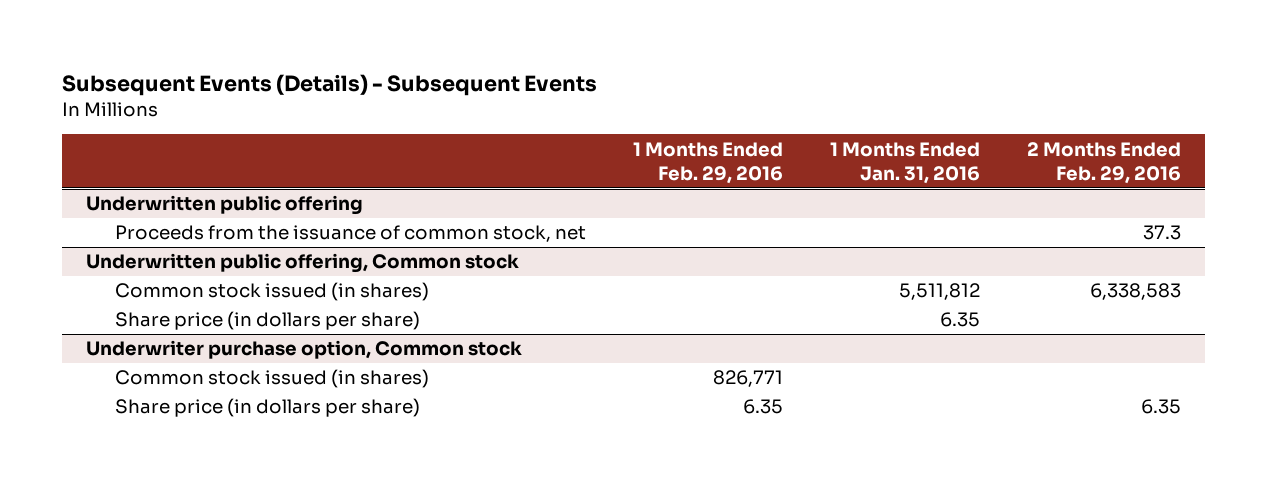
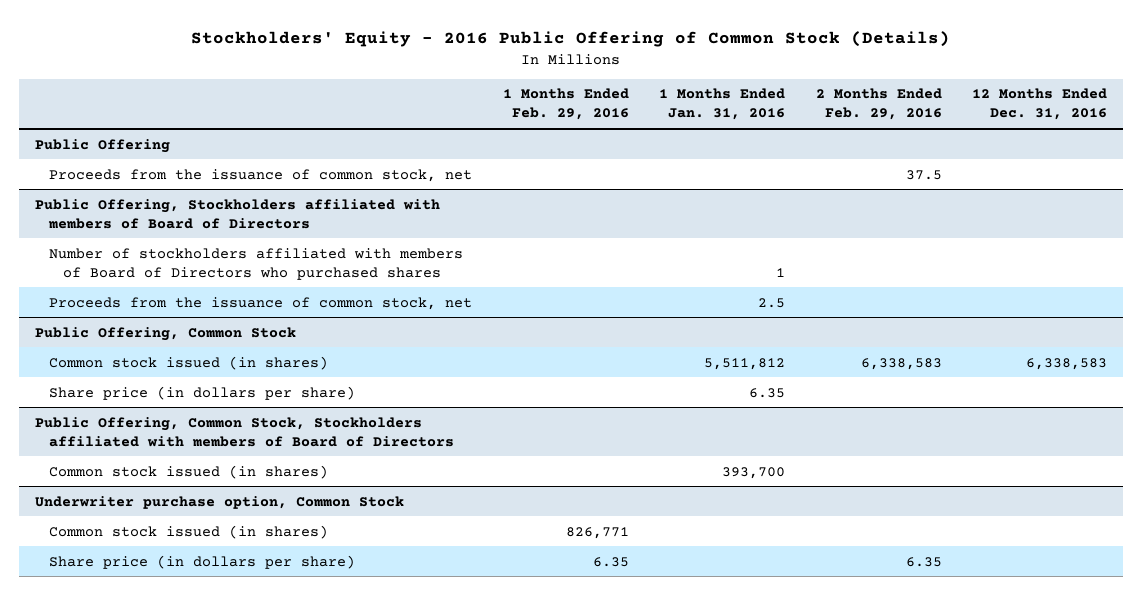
[62,73,598,96] Subsequent Events (Details) - Subsequent Events -> [191,31,951,48] Stockholders' Equity - 2016 Public Offering of Common Stock (Details)
none -> [972,88,1108,121] 12 Months Ended Dec. 31, 2016
[85,195,363,216] Underwritten public offering -> none
[115,225,587,243] Proceeds from the issuance of common stock, net -> none
none -> [34,138,170,153] Public Offering
none -> [48,168,472,182] Proceeds from the issuance of common stock, net
none -> [34,198,440,229] Public Offering, Stockholders affiliated with members of Board of Directors
none -> [48,247,463,280] Number of stockholders affiliated with members of Board of Directors who purchased shares
none -> [48,296,472,310] Proceeds from the issuance of common stock, net
[85,253,519,274] Underwritten public offering, Common stock -> [34,326,296,341] Public Offering, Common Stock
none -> [34,416,454,447] Public Offering, Common Stock, Stockholders affiliated with members of Board of Directors
none -> [48,464,328,479] Common stock issued (in shares)
[85,340,522,360] Underwriter purchase option, Common stock -> [34,495,404,509] Underwriter purchase option, Common Stock

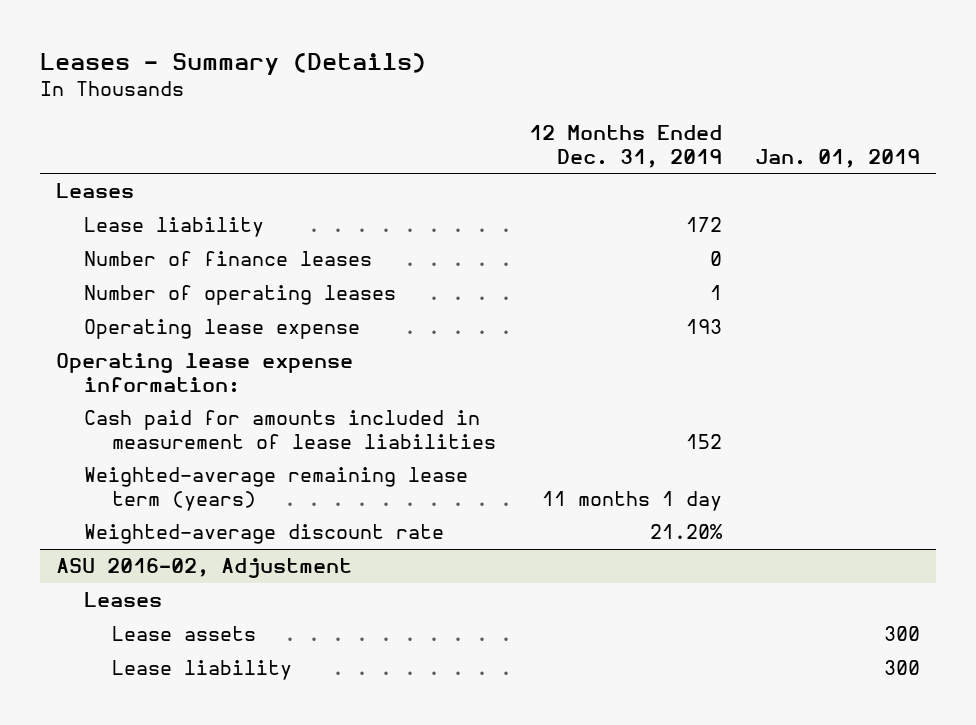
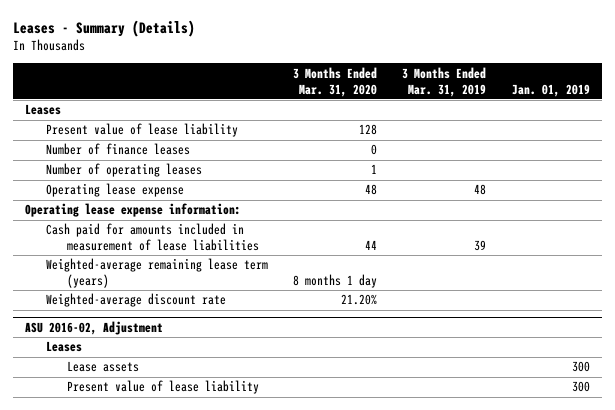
[528,124,722,168] 12 Months Ended Dec. 31, 2019 -> none
none -> [293,66,378,97] 3 Months Ended Mar. 31, 2020
none -> [402,66,487,97] 3 Months Ended Mar. 31, 2019
[84,217,265,238] Lease liability -> [46,123,239,138] Present value of lease liability
[112,660,293,681] Lease liability -> [66,380,259,395] Present value of lease liability

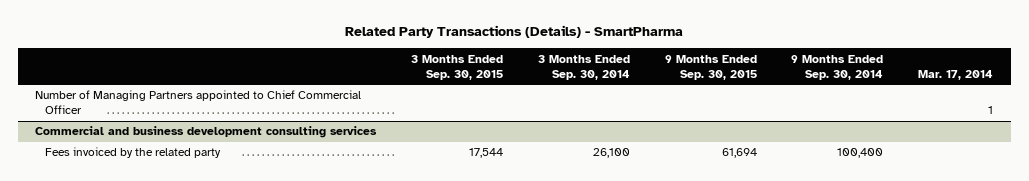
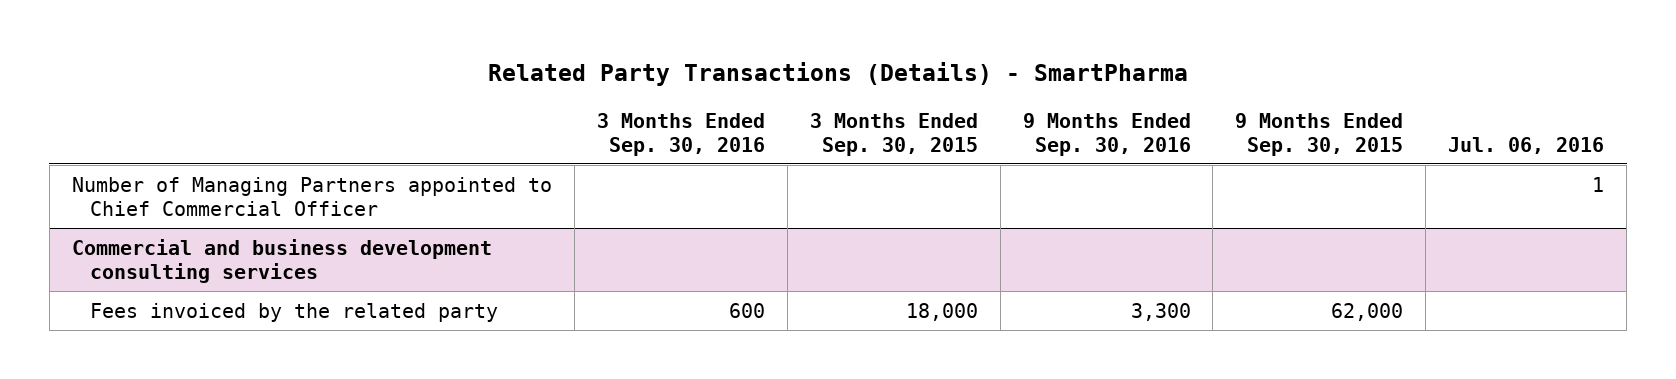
[537,54,630,80] 3 Months Ended Sep. 30, 2014 -> none
[791,54,884,80] 9 Months Ended Sep. 30, 2014 -> none
[918,69,994,80] Mar. 17, 2014 -> none
none -> [596,112,765,156] 3 Months Ended Sep. 30, 2016
none -> [1022,112,1191,156] 9 Months Ended Sep. 30, 2016
none -> [1448,136,1605,154] Jul. 06, 2016
[469,148,504,159] 17,544 -> [905,302,978,321] 18,000
[721,148,757,159] 61,694 -> [1331,302,1404,321] 62,000

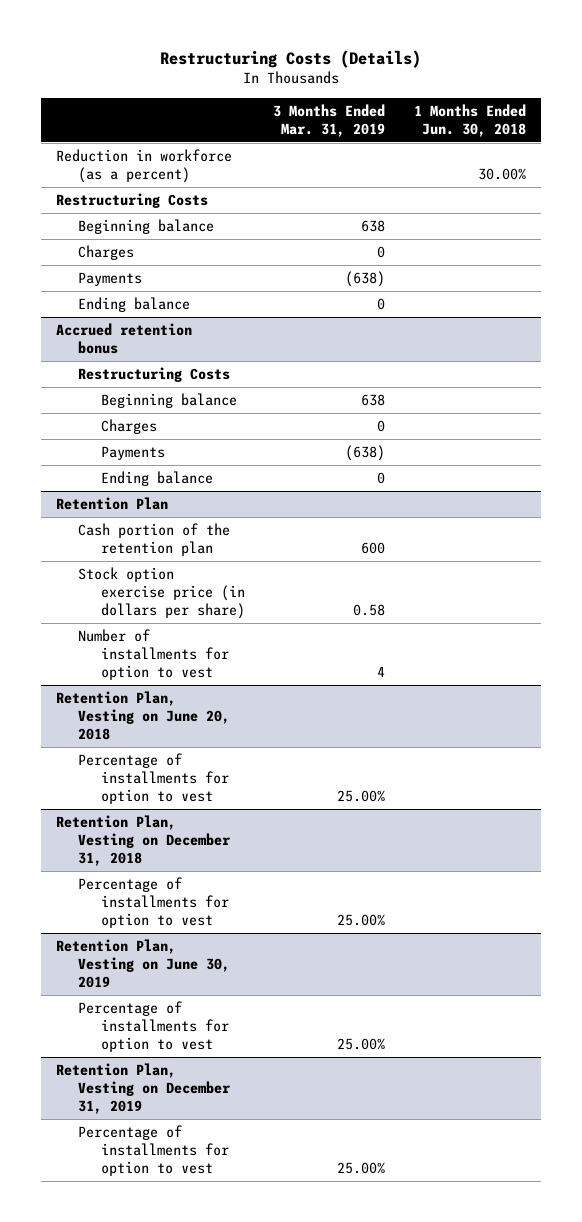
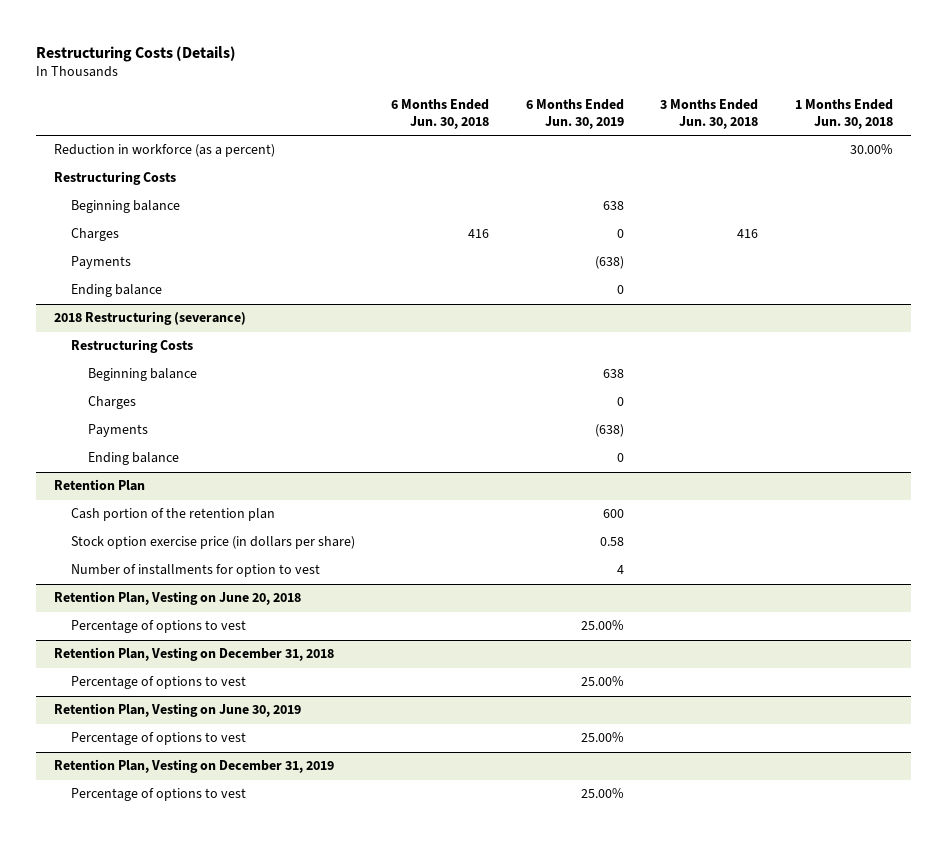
[273,103,386,138] 3 Months Ended Mar. 31, 2019 -> none
none -> [391,98,490,129] 6 Months Ended Jun. 30, 2018
none -> [525,98,624,129] 6 Months Ended Jun. 30, 2019
none -> [660,98,759,129] 3 Months Ended Jun. 30, 2018
[55,322,192,355] Accrued retention bonus -> none
[78,366,231,382] Restructuring Costs -> none
[100,392,237,408] Beginning balance -> none
[100,418,157,434] Charges -> none
[100,445,165,460] Payments -> none
[100,470,213,486] Ending balance -> none
none -> [54,311,247,326] 2018 Restructuring (severance)
none -> [71,339,194,354] Restructuring Costs
none -> [87,368,197,382] Beginning balance
none -> [87,396,136,410] Charges
none -> [87,424,148,438] Payments
none -> [87,452,179,466] Ending balance
[78,752,229,805] Percentage of installments for option to vest -> [71,620,247,634] Percentage of options to vest
[78,876,229,929] Percentage of installments for option to vest -> [71,676,247,690] Percentage of options to vest
[78,1000,229,1053] Percentage of installments for option to vest -> [71,732,247,746] Percentage of options to vest
[78,1124,229,1177] Percentage of installments for option to vest -> [71,788,247,802] Percentage of options to vest

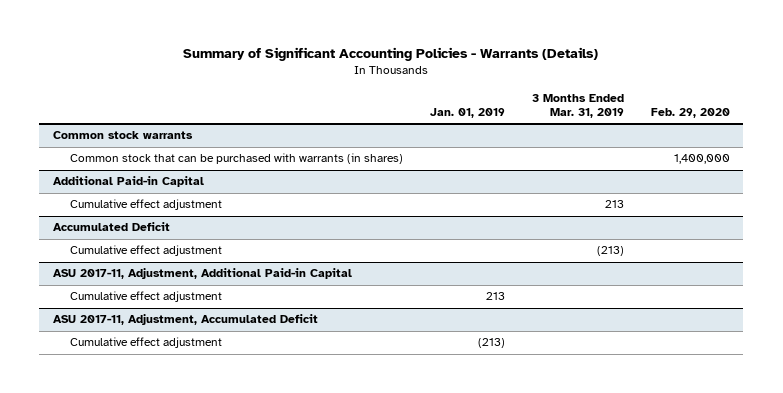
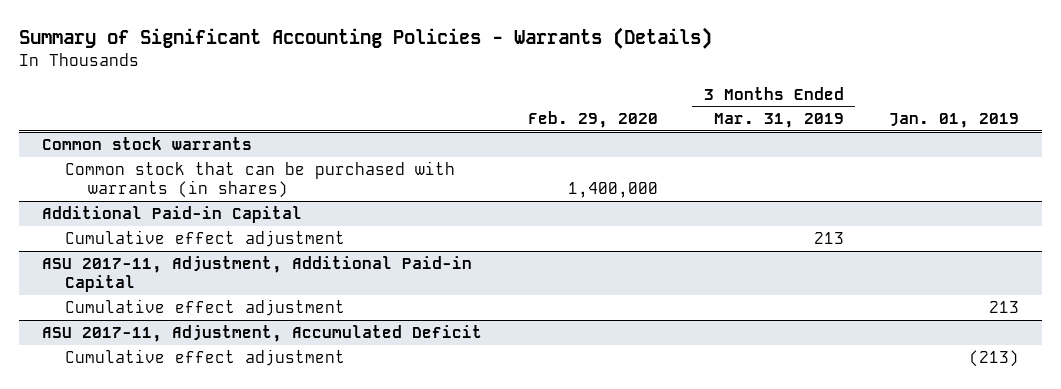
[52,222,170,232] Accumulated Deficit -> none
[69,245,222,257] Cumulative effect adjustment -> none

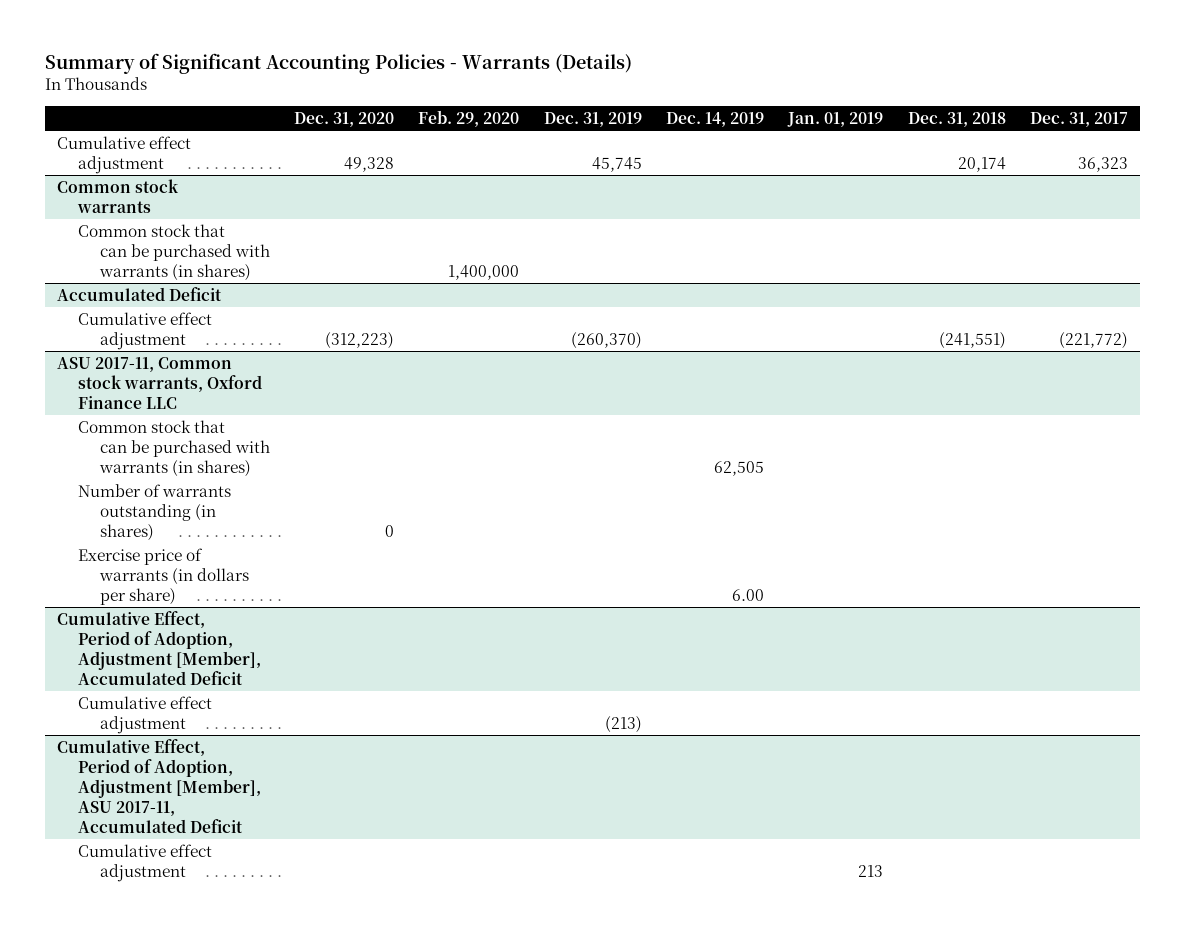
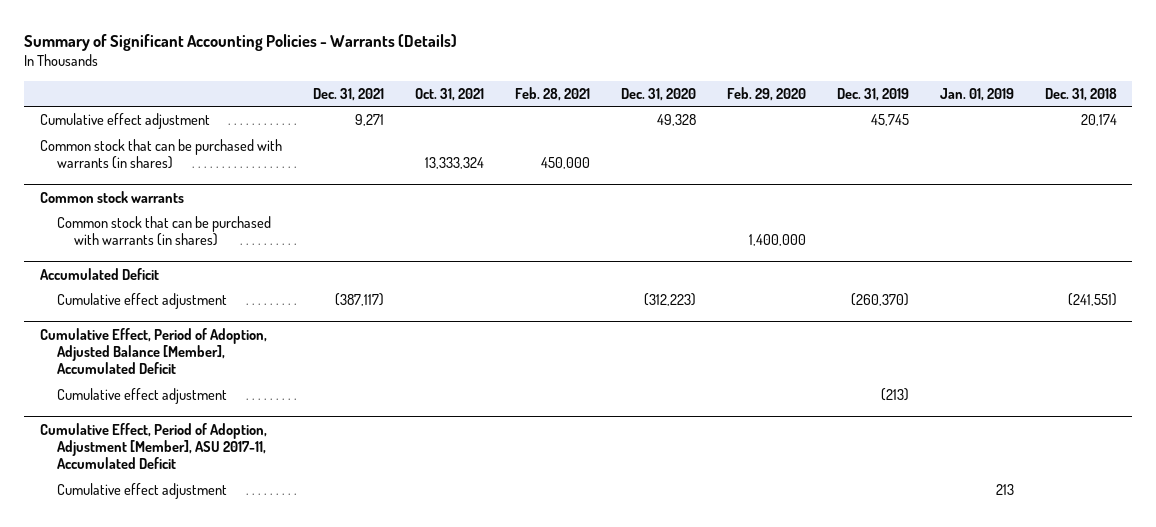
[666,111,765,127] Dec. 14, 2019 -> none
[1030,111,1129,127] Dec. 31, 2017 -> none
none -> [312,87,384,101] Dec. 31, 2021
none -> [414,87,484,101] Oct. 31, 2021
none -> [514,86,590,101] Feb. 28, 2021
none -> [39,139,282,170] Common stock that can be purchased with warrants (in shares)
[56,356,263,409] ASU 2017-11, Common stock warrants, Oxford Finance LLC -> none
[78,419,270,477] Common stock that can be purchased with warrants (in shares) -> none
[78,483,232,541] Number of warrants outstanding (in shares) -> none
[78,547,249,605] Exercise price of warrants (in dollars per share) -> none
[56,610,262,685] Cumulative Effect, Period of Adoption, Adjustment [Member], Accumulated Deficit -> [39,327,267,375] Cumulative Effect, Period of Adoption, Adjusted Balance [Member], Accumulated Deficit

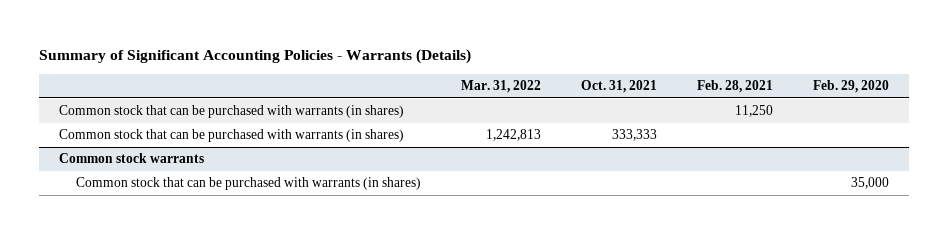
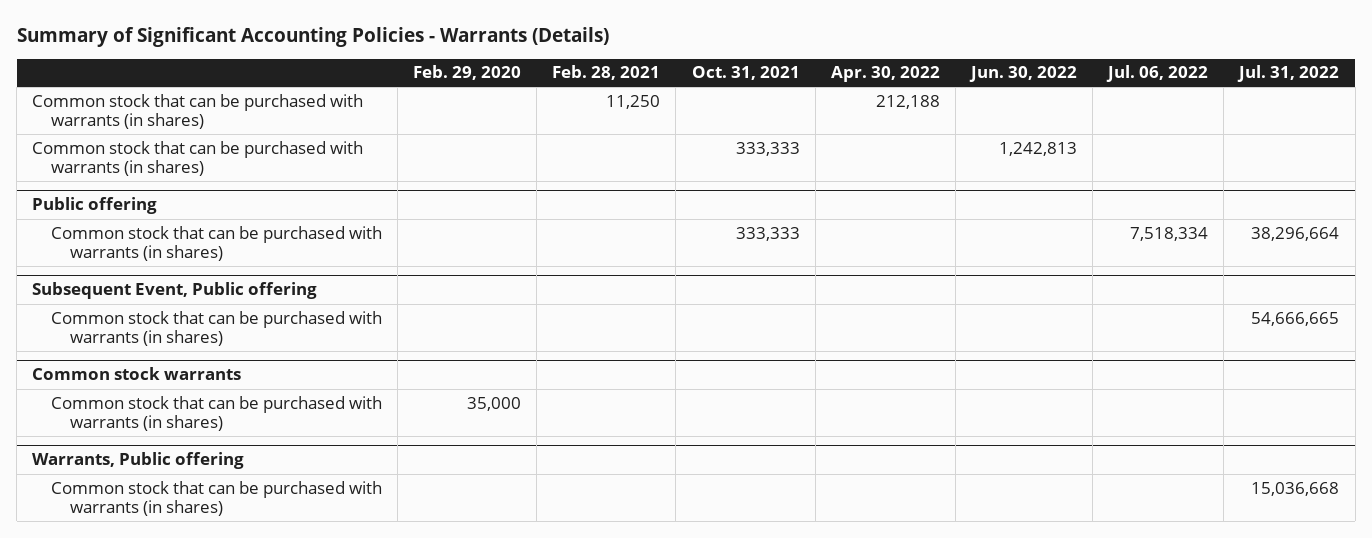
[460,80,541,94] Mar. 31, 2022 -> none
none -> [830,66,940,83] Apr. 30, 2022
none -> [969,66,1078,83] Jun. 30, 2022
none -> [1106,65,1209,83] Jul. 06, 2022
none -> [1237,65,1340,83] Jul. 31, 2022
none -> [32,197,158,215] Public offering
none -> [50,225,382,262] Common stock that can be purchased with warrants (in shares)
none -> [32,282,318,300] Subsequent Event, Public offering
none -> [50,310,382,347] Common stock that can be purchased with warrants (in shares)
none -> [32,452,245,470] Warrants, Public offering
none -> [50,480,382,517] Common stock that can be purchased with warrants (in shares)

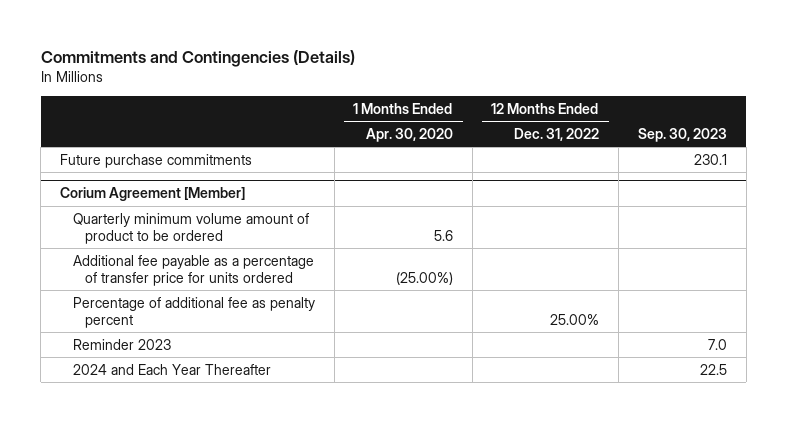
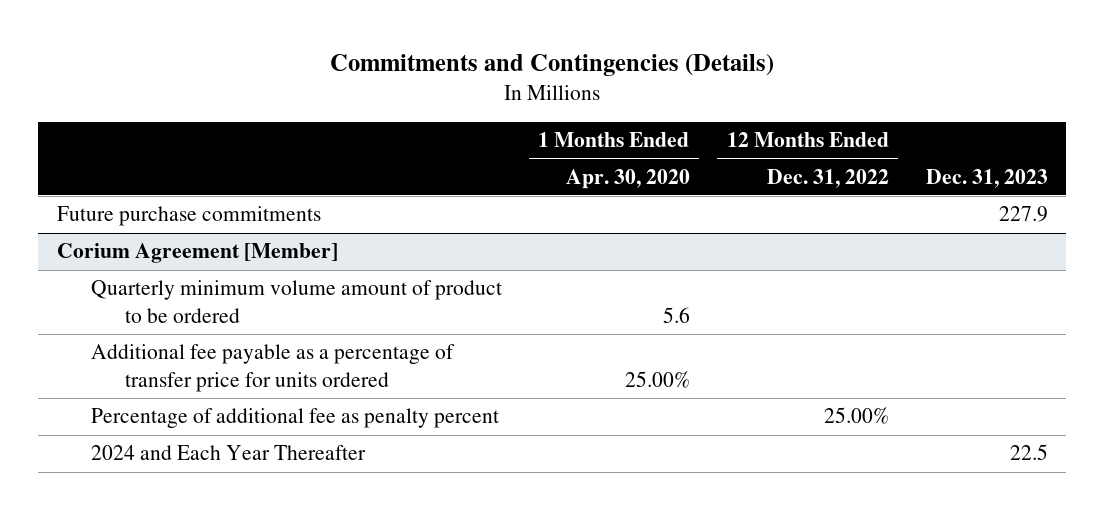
[637,127,727,142] Sep. 30, 2023 -> none
none -> [925,168,1048,188] Dec. 31, 2023
[395,271,453,285] (25.00%) -> [624,370,690,388] 25.00%
[72,338,171,350] Reminder 2023 -> none

